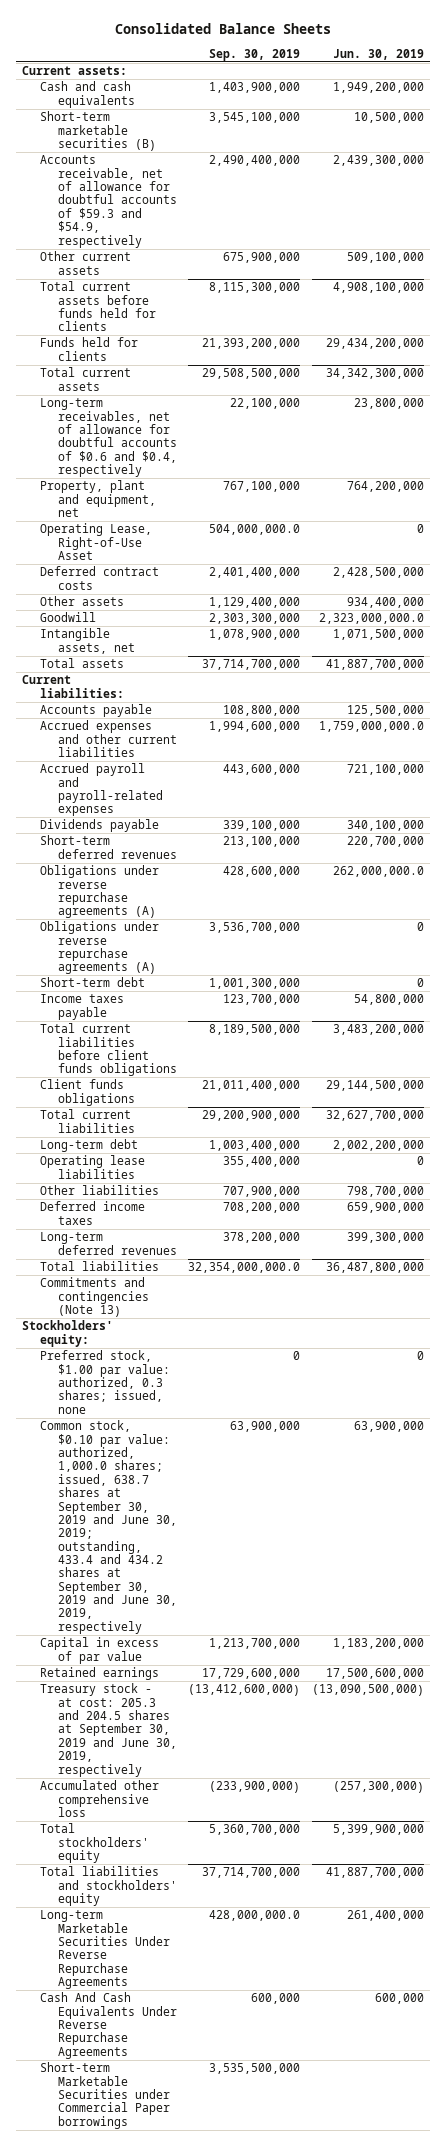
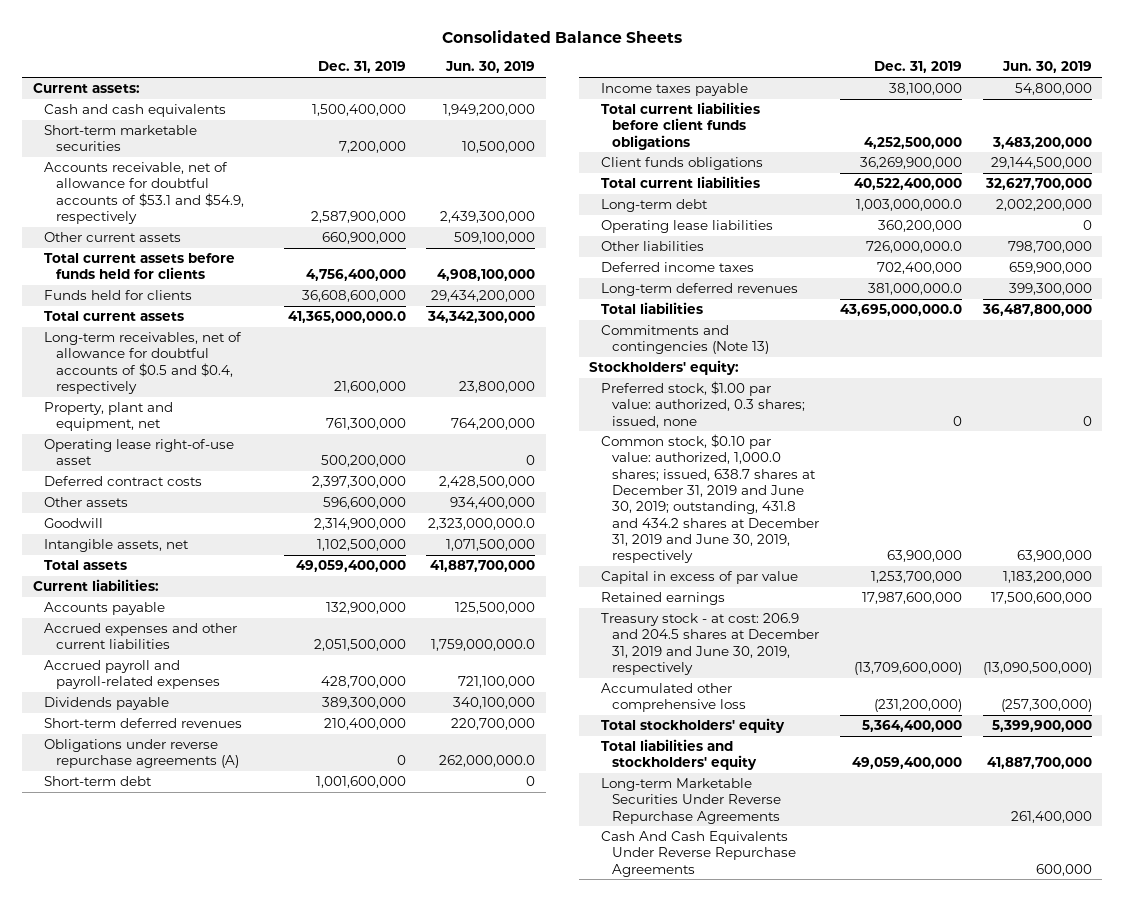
[209,48,301,61] Sep. 30, 2019 -> none
none -> [317,61,406,74] Dec. 31, 2019
[39,111,156,152] Short-term marketable securities (B) -> [44,125,198,152] Short-term marketable securities
[39,155,177,248] Accounts receivable, net of allowance for doubtful accounts of $59.3 and $54.9, respectively -> [44,162,245,225] Accounts receivable, net of allowance for doubtful accounts of $53.1 and $54.9, respectively
[39,398,177,478] Long-term receivables, net of allowance for doubtful accounts of $0.6 and $0.4, respectively -> [44,332,243,395] Long-term receivables, net of allowance for doubtful accounts of $0.5 and $0.4, respectively
[39,523,152,561] Operating Lease, Right-of-Use Asset -> [44,439,235,466] Operating lease right-of-use asset
[39,921,159,975] Obligations under reverse repurchase agreements (A) -> none
[39,1420,177,1634] Common stock, $0.10 par value: authorized, 1,000.0 shares; issued, 638.7 shares at September 30, 2019 and June 30, 2019; outstanding, 433.4 and 434.2 shares at September 30, 2019 and June 30, 2019, respectively -> [600,434,820,564] Common stock, $0.10 par value: authorized, 1,000.0 shares; issued, 638.7 shares at December 31, 2019 and June 30, 2019; outstanding, 431.8 and 434.2 shares at December 31, 2019 and June 30, 2019, respectively
[39,1683,177,1777] Treasury stock - at cost: 205.3 and 204.5 shares at September 30, 2019 and June 30, 2019, respectively -> [600,613,820,676] Treasury stock - at cost: 206.9 and 204.5 shares at December 31, 2019 and June 30, 2019, respectively
[39,2062,170,2129] Short-term Marketable Securities under Commercial Paper borrowings -> none

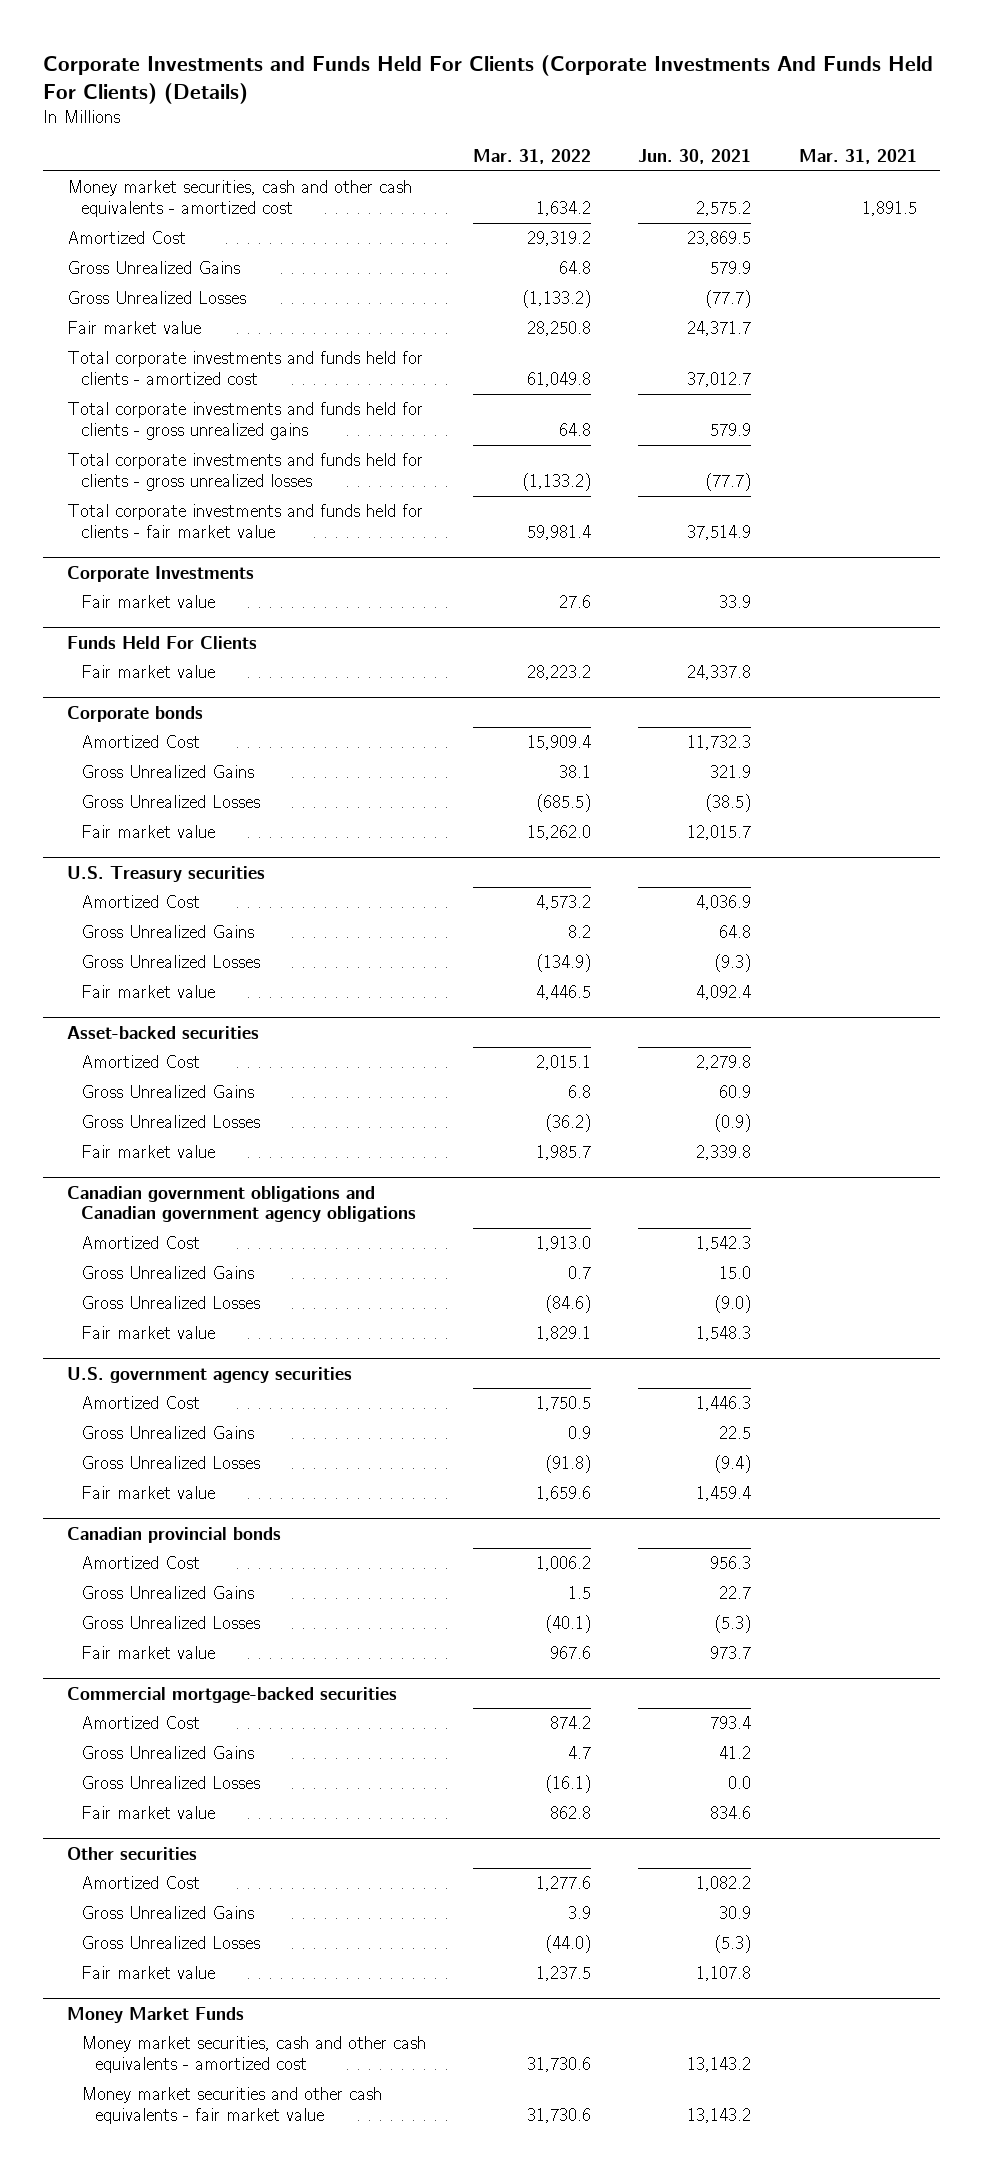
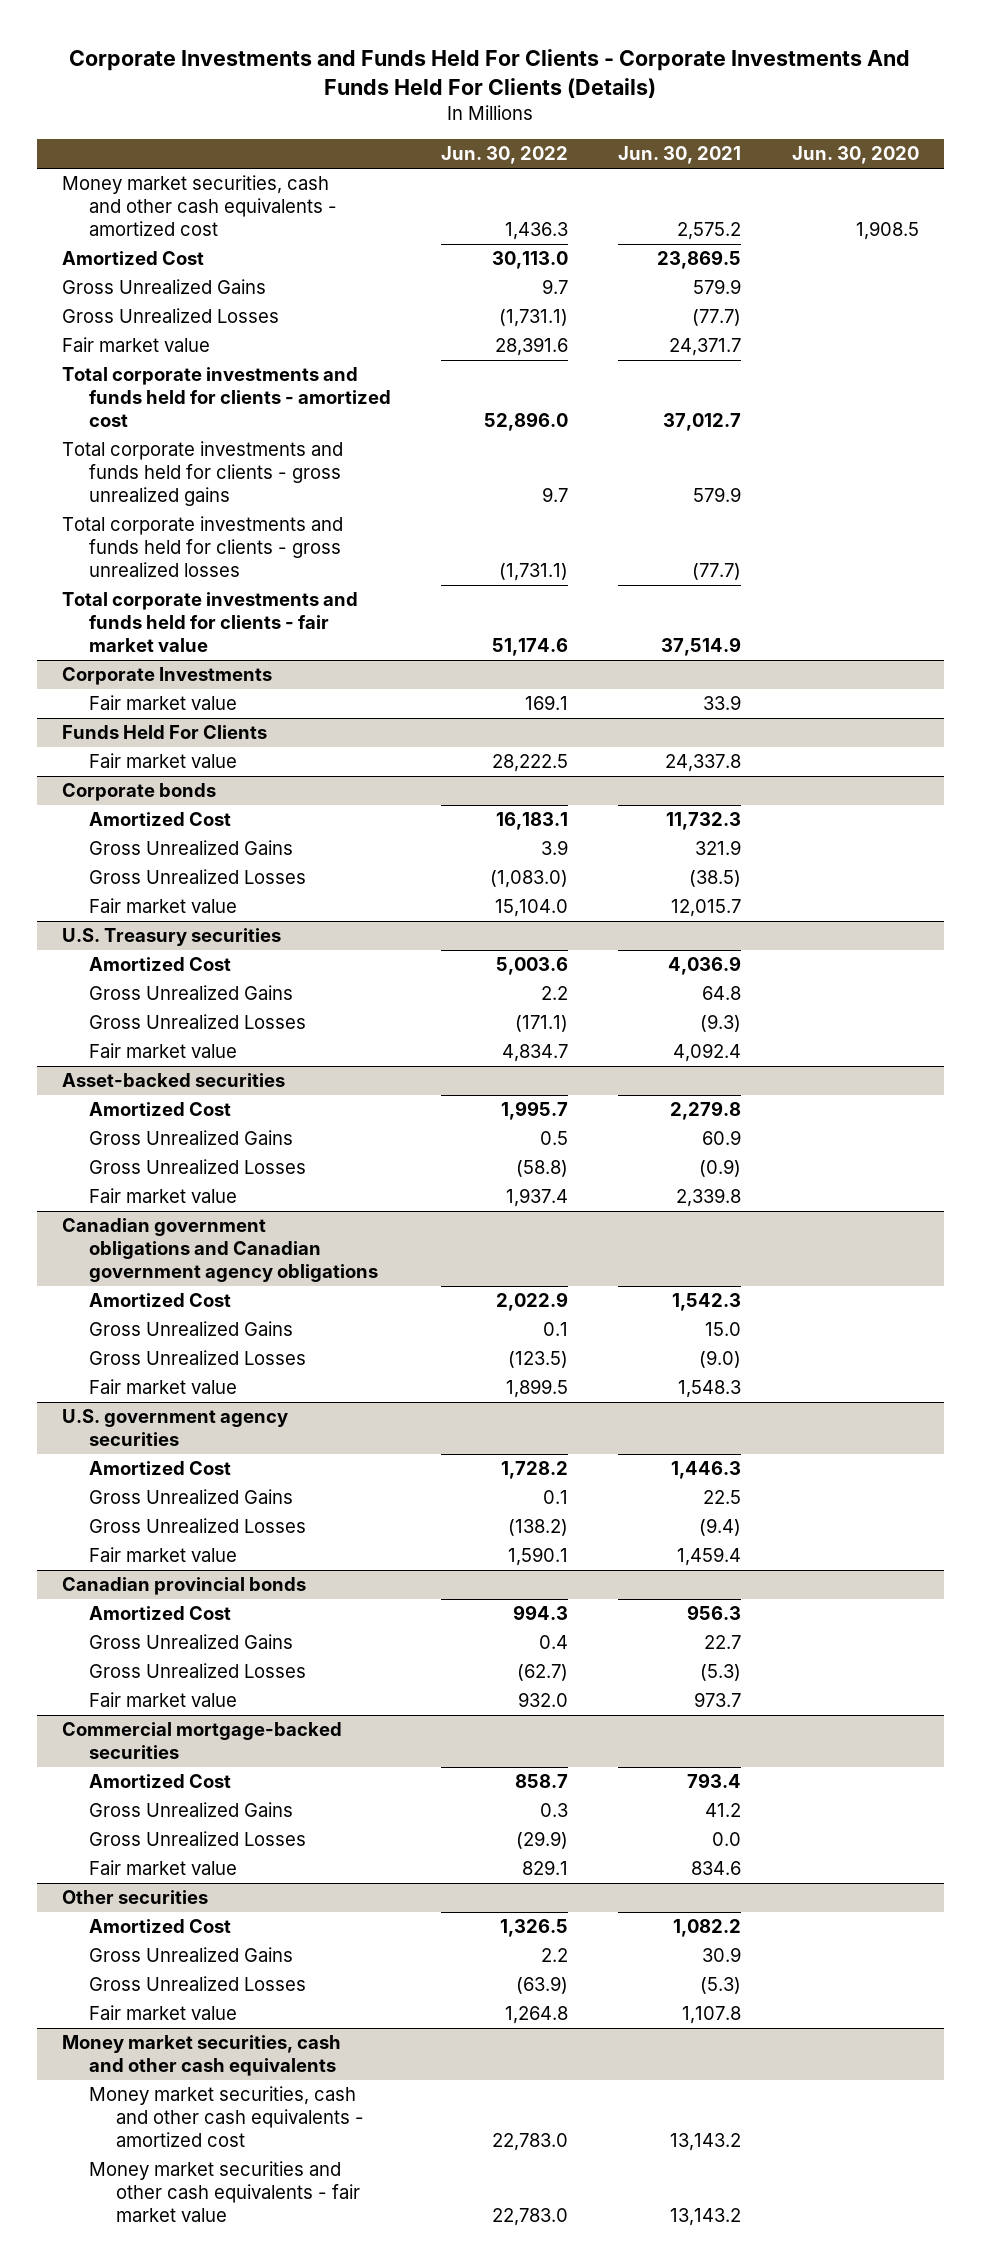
[43,54,934,104] Corporate Investments and Funds Held For Clients (Corporate Investments And Funds Held For Clients) (Details) -> [69,49,911,99] Corporate Investments and Funds Held For Clients - Corporate Investments And Funds Held For Clients (Details)
[473,149,592,165] Mar. 31, 2022 -> none
[798,149,917,165] Mar. 31, 2021 -> none
none -> [441,146,569,165] Jun. 30, 2022
none -> [791,146,919,165] Jun. 30, 2020
[66,2006,244,2023] Money Market Funds -> [62,2035,342,2077] Money market securities, cash and other cash equivalents

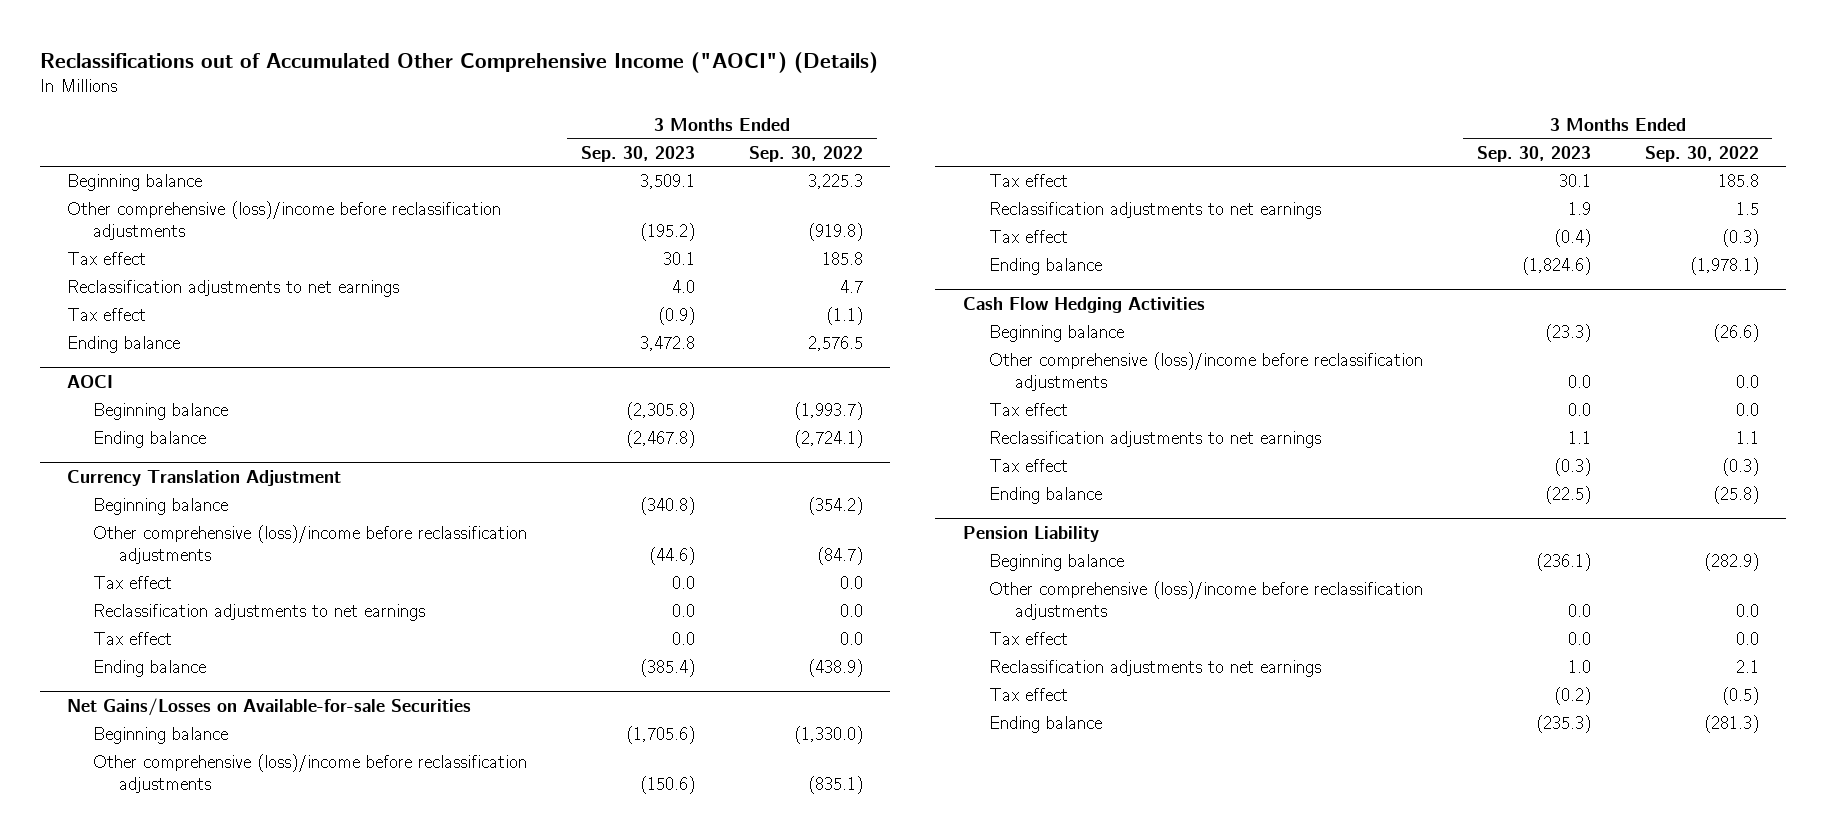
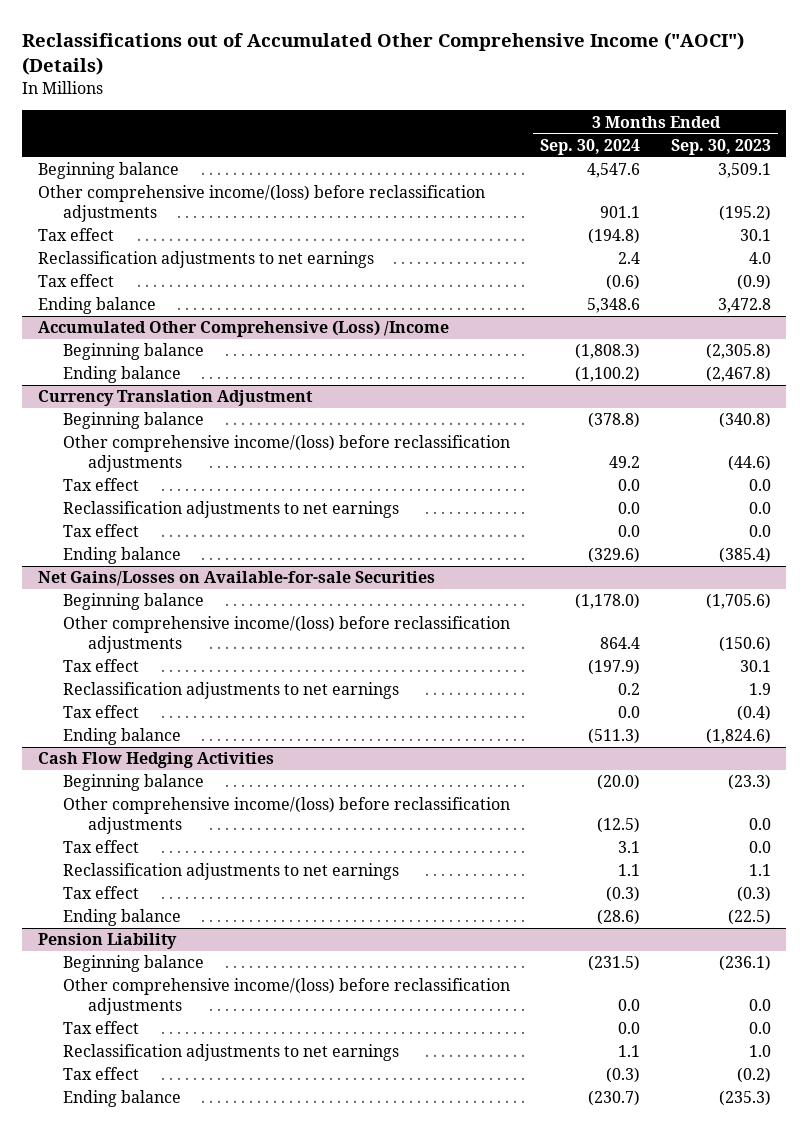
[749,145,864,162] Sep. 30, 2022 -> none
none -> [540,138,641,155] Sep. 30, 2024
[66,201,501,240] Other comprehensive (loss)/income before reclassification adjustments -> [37,185,485,222] Other comprehensive income/(loss) before reclassification adjustments
[66,375,113,389] AOCI -> [37,320,449,338] Accumulated Other Comprehensive (Loss) /Income
[92,525,527,564] Other comprehensive (loss)/income before reclassification adjustments -> [62,435,510,472] Other comprehensive income/(loss) before reclassification adjustments
[92,754,527,793] Other comprehensive (loss)/income before reclassification adjustments -> [62,616,510,653] Other comprehensive income/(loss) before reclassification adjustments
[988,352,1423,391] Other comprehensive (loss)/income before reclassification adjustments -> [62,797,510,834] Other comprehensive income/(loss) before reclassification adjustments
[988,581,1423,620] Other comprehensive (loss)/income before reclassification adjustments -> [62,978,510,1015] Other comprehensive income/(loss) before reclassification adjustments

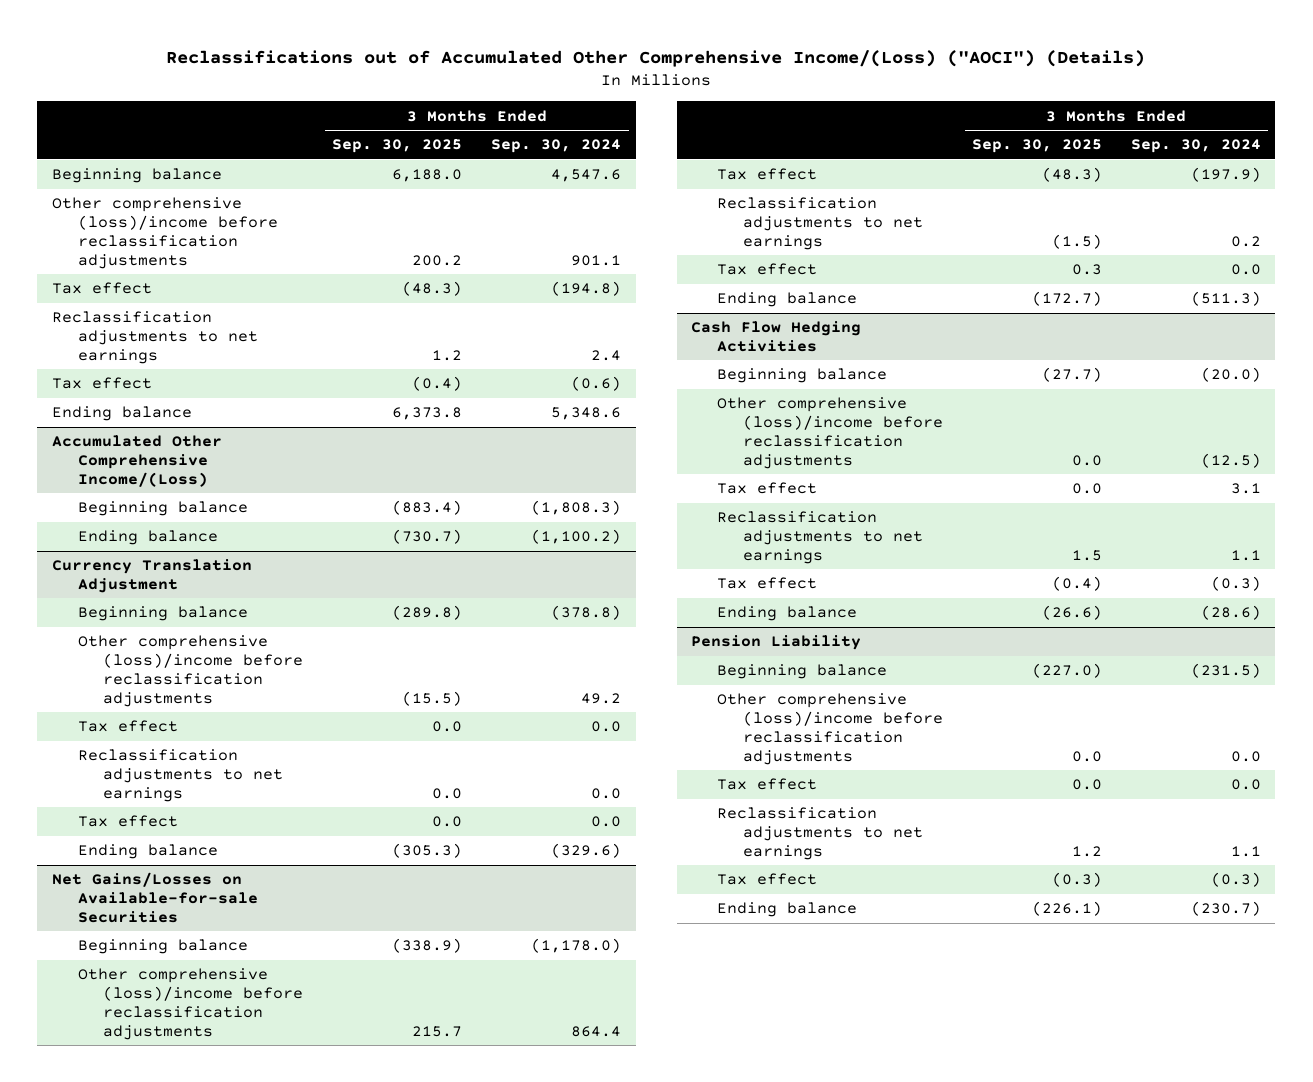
[22,32,745,76] Reclassifications out of Accumulated Other Comprehensive Income ("AOCI") (Details) -> [166,49,1146,67] Reclassifications out of Accumulated Other Comprehensive Income/(Loss) ("AOCI") (Details)
[670,138,771,155] Sep. 30, 2023 -> none
none -> [332,139,463,154] Sep. 30, 2025
[37,185,485,222] Other comprehensive income/(loss) before reclassification adjustments -> [51,197,278,269] Other comprehensive (loss)/income before reclassification adjustments
[37,320,449,338] Accumulated Other Comprehensive (Loss) /Income -> [51,435,222,487] Accumulated Other Comprehensive Income/(Loss)
[62,435,510,472] Other comprehensive income/(loss) before reclassification adjustments -> [77,635,304,707] Other comprehensive (loss)/income before reclassification adjustments
[62,616,510,653] Other comprehensive income/(loss) before reclassification adjustments -> [77,968,304,1040] Other comprehensive (loss)/income before reclassification adjustments
[62,797,510,834] Other comprehensive income/(loss) before reclassification adjustments -> [717,397,943,469] Other comprehensive (loss)/income before reclassification adjustments
[62,978,510,1015] Other comprehensive income/(loss) before reclassification adjustments -> [717,693,943,765] Other comprehensive (loss)/income before reclassification adjustments

